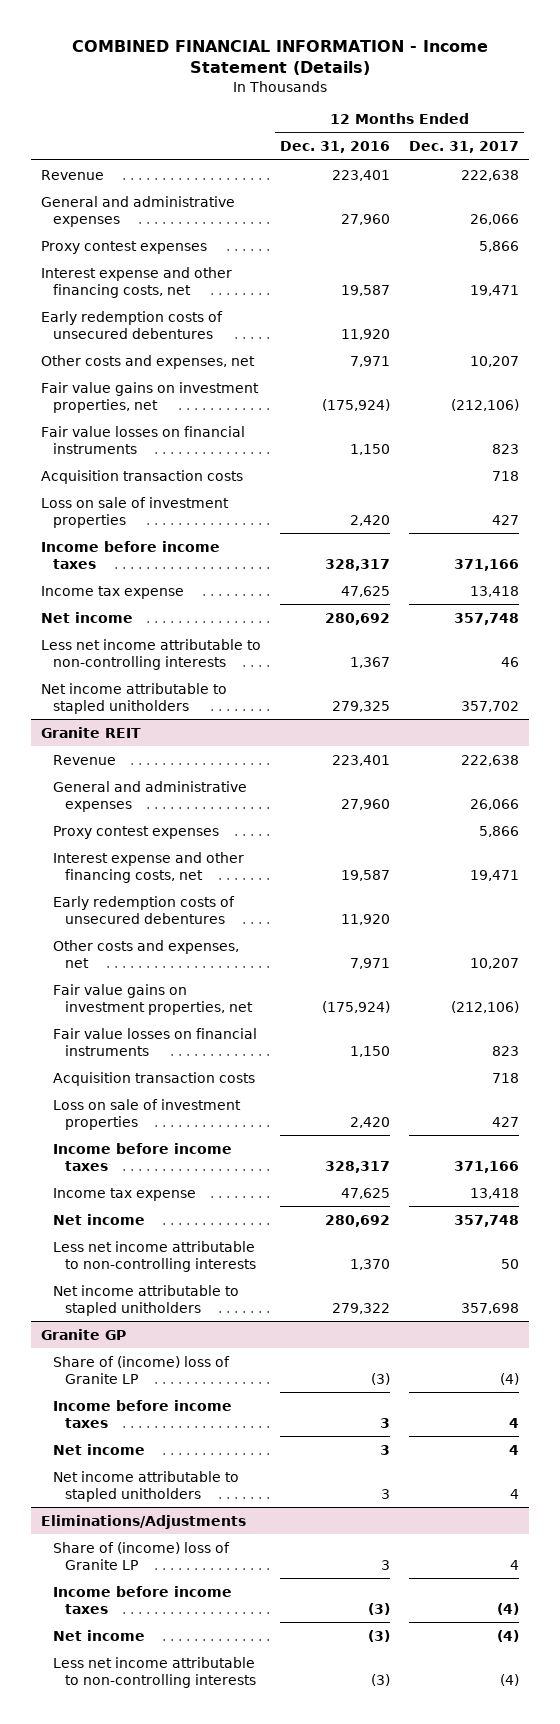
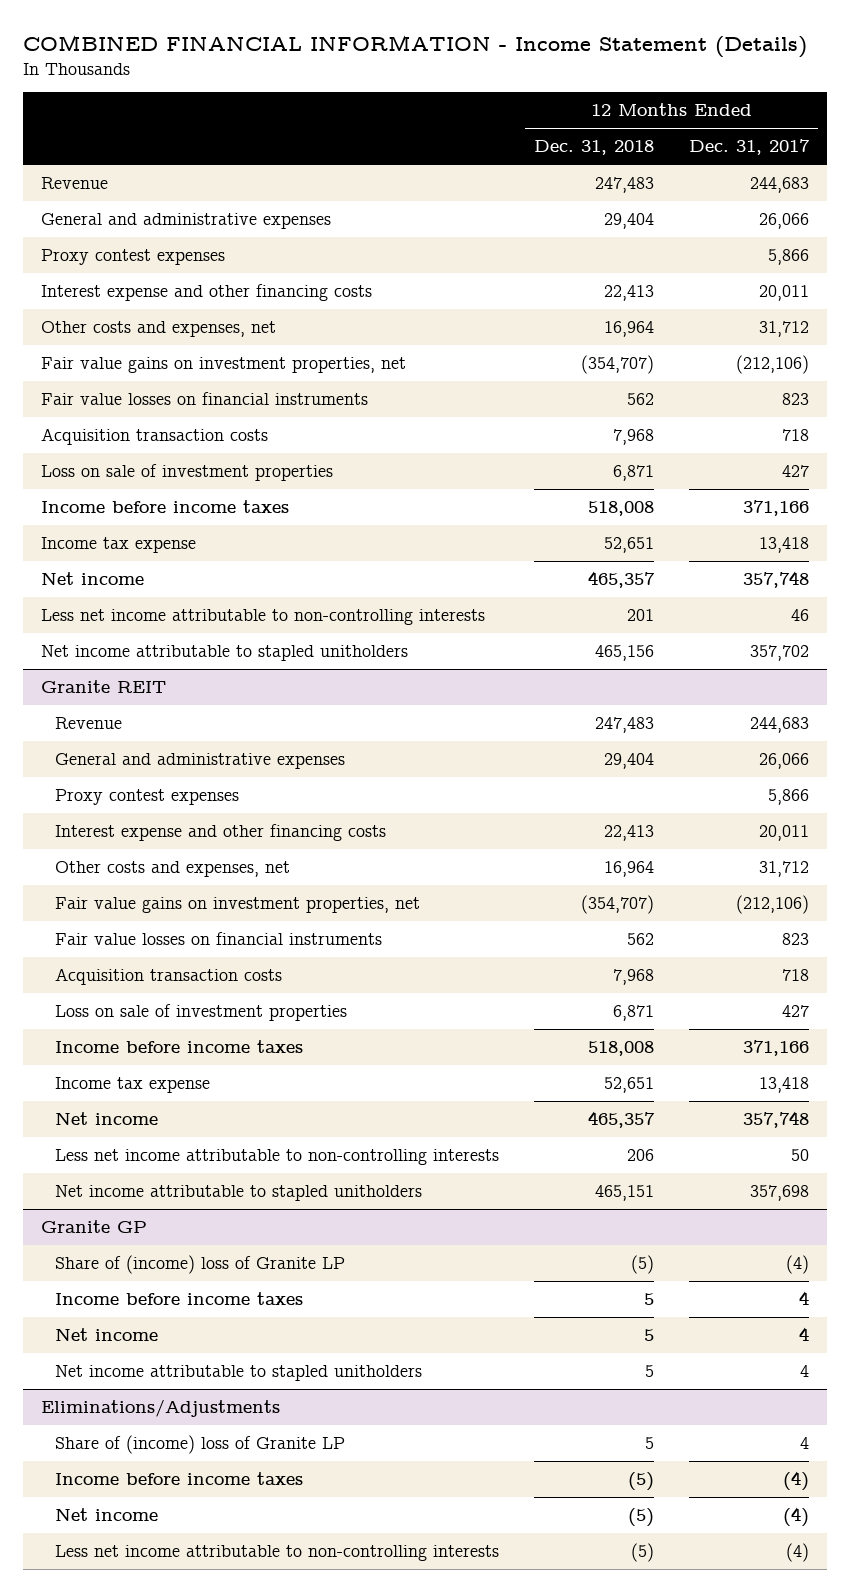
[280,140,391,153] Dec. 31, 2016 -> none
none -> [534,140,655,156] Dec. 31, 2018
[461,169,520,181] 222,638 -> [750,177,810,194] 244,683
[40,310,223,339] Early redemption costs of unsecured debentures -> none
[40,266,232,298] Interest expense and other financing costs, net -> [40,284,372,302] Interest expense and other financing costs
[470,284,520,296] 19,471 -> [759,285,810,302] 20,011
[470,355,520,367] 10,207 -> [759,321,810,338] 31,712
[461,754,520,766] 222,638 -> [750,717,810,734] 244,683
[53,895,236,924] Early redemption costs of unsecured debentures -> none
[53,851,245,883] Interest expense and other financing costs, net -> [55,824,387,842] Interest expense and other financing costs
[470,869,520,881] 19,471 -> [759,825,810,842] 20,011
[470,957,520,969] 10,207 -> [759,861,810,878] 31,712

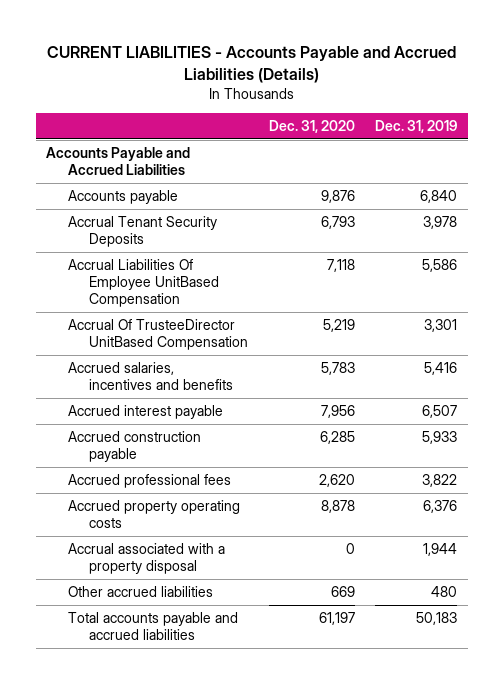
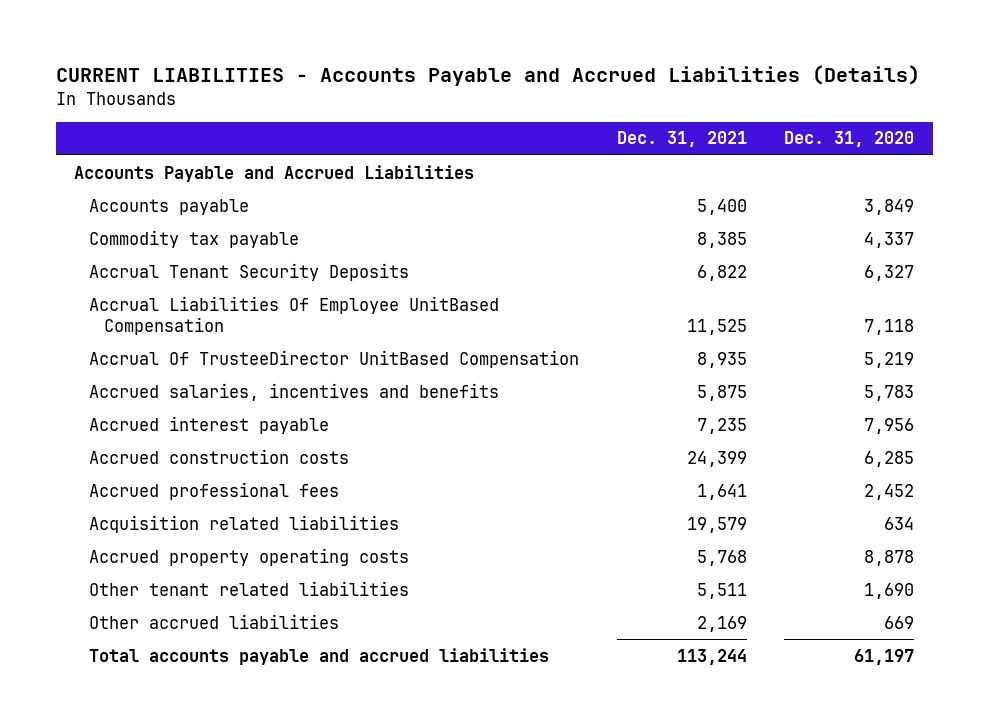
[375,119,458,133] Dec. 31, 2019 -> none
none -> [616,131,747,148] Dec. 31, 2021
[320,190,355,204] 9,876 -> [864,198,915,215] 3,849
none -> [89,229,300,248] Commodity tax payable
[320,216,355,230] 6,793 -> [864,264,915,281] 6,327
[67,431,201,463] Accrued construction payable -> [89,448,350,464] Accrued construction costs
[318,474,355,488] 2,620 -> [864,483,915,500] 2,452
none -> [89,514,400,533] Acquisition related liabilities
[67,543,225,575] Accrual associated with a property disposal -> none
none -> [89,580,410,596] Other tenant related liabilities

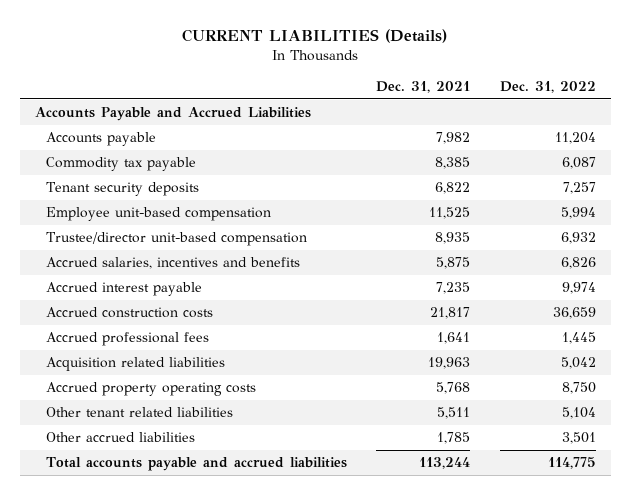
[55,64,920,86] CURRENT LIABILITIES - Accounts Payable and Accrued Liabilities (Details) -> [182,29,448,44] CURRENT LIABILITIES (Details)
[784,131,915,148] Dec. 31, 2020 -> none
none -> [499,81,596,94] Dec. 31, 2022
[696,198,747,215] 5,400 -> [436,132,471,145] 7,982
[89,262,410,281] Accrual Tenant Security Deposits -> [45,182,199,197] Tenant security deposits
[89,295,500,335] Accrual Liabilities Of Employee UnitBased Compensation -> [45,207,271,222] Employee unit-based compensation
[89,349,580,368] Accrual Of TrusteeDirector UnitBased Compensation -> [45,232,307,247] Trustee/director unit-based compensation
[686,450,747,467] 24,399 -> [430,307,471,320] 21,817
[686,516,747,533] 19,579 -> [428,357,471,370] 19,963
[696,615,747,632] 2,169 -> [437,432,471,445] 1,785

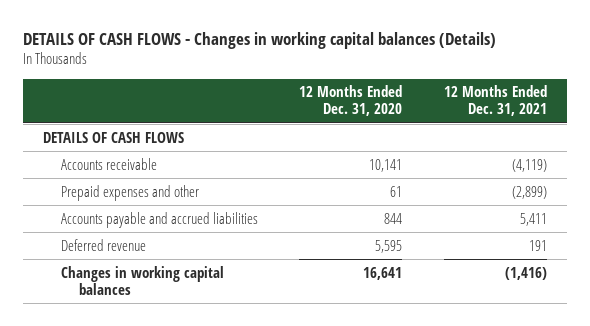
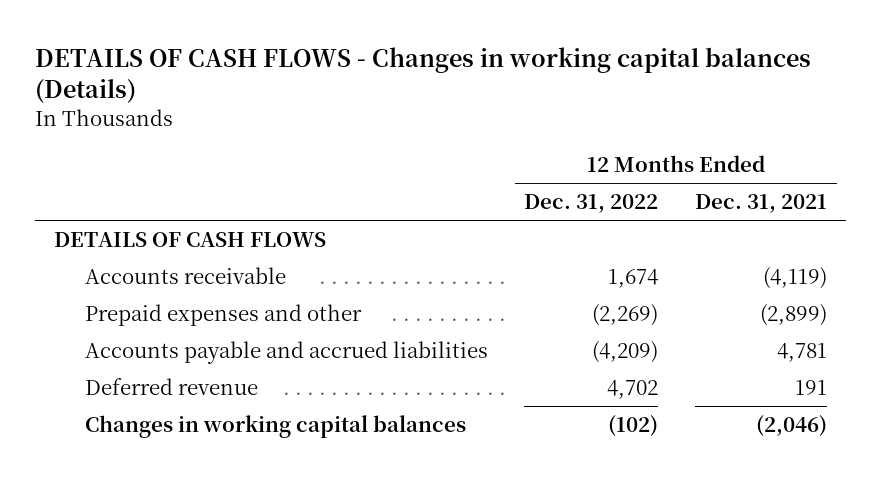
[299,85,403,117] 12 Months Ended Dec. 31, 2020 -> none
none -> [524,194,659,214] Dec. 31, 2022
[519,212,547,226] 5,411 -> [777,342,828,362] 4,781
[504,266,547,280] (1,416) -> [756,414,828,437] (2,046)

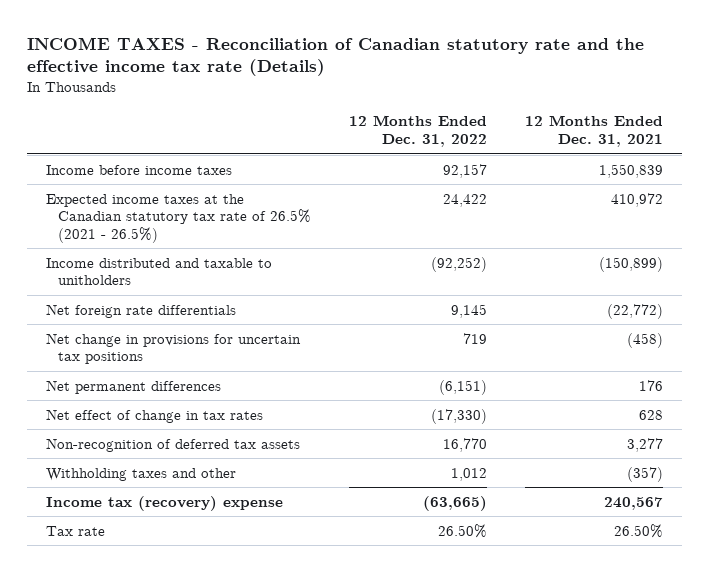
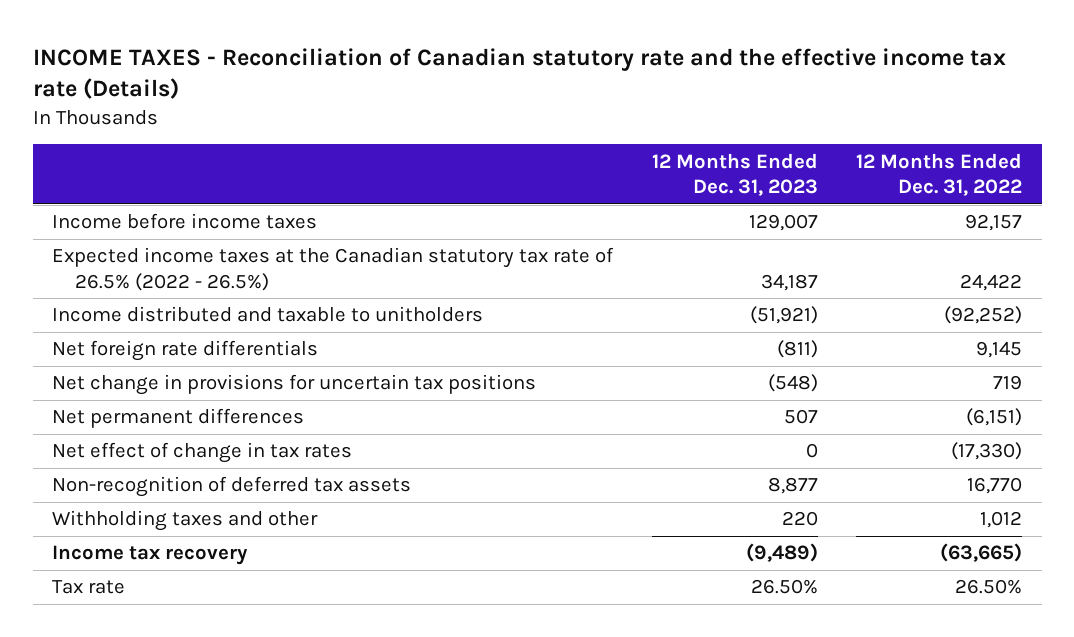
[524,115,663,148] 12 Months Ended Dec. 31, 2021 -> none
none -> [651,152,818,197] 12 Months Ended Dec. 31, 2023
[45,193,312,243] Expected income taxes at the Canadian statutory tax rate of 26.5% (2021 - 26.5%) -> [52,247,615,291] Expected income taxes at the Canadian statutory tax rate of 26.5% (2022 - 26.5%)
[45,495,283,511] Income tax (recovery) expense -> [52,545,249,566] Income tax recovery

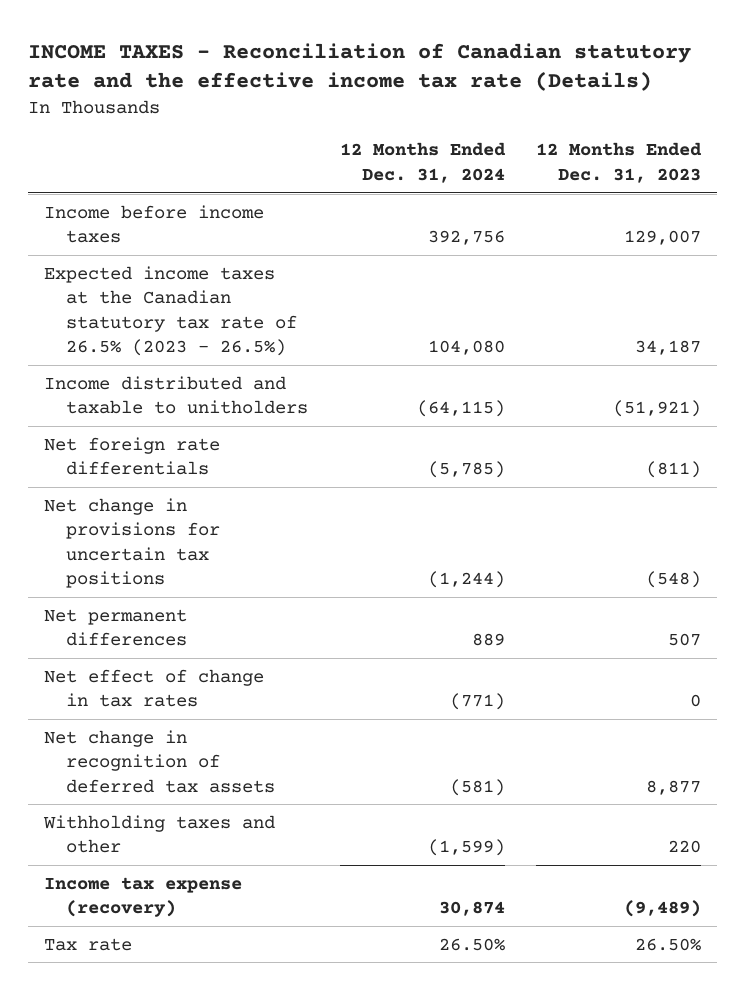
[856,152,1023,197] 12 Months Ended Dec. 31, 2022 -> none
none -> [339,142,506,183] 12 Months Ended Dec. 31, 2024
[52,247,615,291] Expected income taxes at the Canadian statutory tax rate of 26.5% (2022 - 26.5%) -> [43,265,298,357] Expected income taxes at the Canadian statutory tax rate of 26.5% (2023 - 26.5%)
[52,476,412,498] Non-recognition of deferred tax assets -> [43,729,276,793] Net change in recognition of deferred tax assets
[52,545,249,566] Income tax recovery -> [43,876,242,918] Income tax expense (recovery)

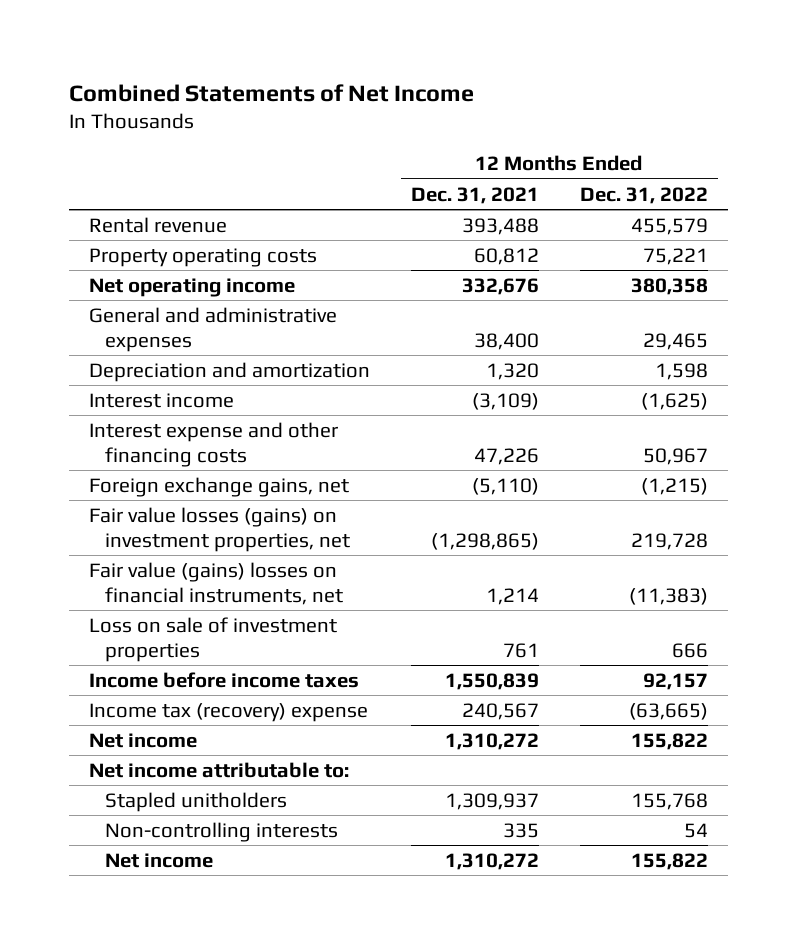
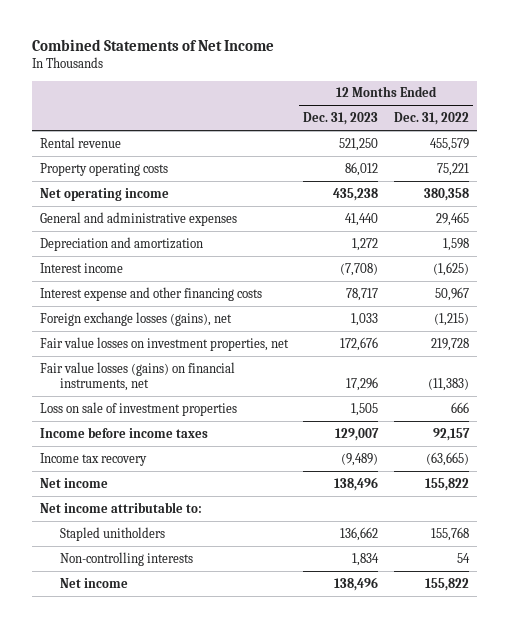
[410,186,539,204] Dec. 31, 2021 -> none
none -> [303,112,379,126] Dec. 31, 2023
[89,476,350,497] Foreign exchange gains, net -> [39,311,232,326] Foreign exchange losses (gains), net
[89,506,350,552] Fair value losses (gains) on investment properties, net -> [39,336,289,351] Fair value losses on investment properties, net
[89,561,343,605] Fair value (gains) losses on financial instruments, net -> [39,361,235,391] Fair value losses (gains) on financial instruments, net
[89,702,369,722] Income tax (recovery) expense -> [39,452,147,466] Income tax recovery

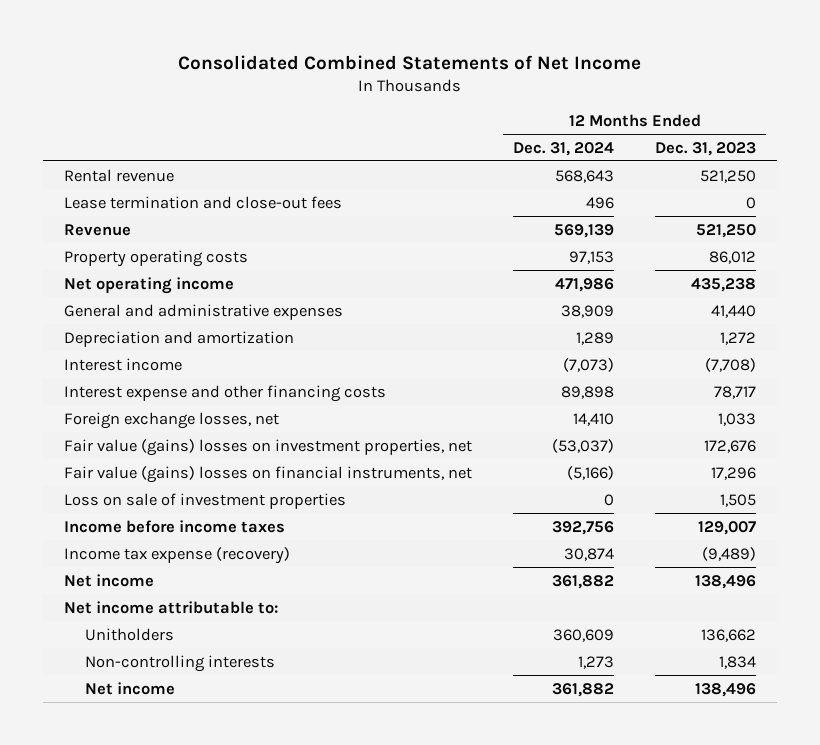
[32,39,275,52] Combined Statements of Net Income -> [177,54,641,70] Consolidated Combined Statements of Net Income
[393,112,469,126] Dec. 31, 2022 -> none
none -> [512,141,614,156] Dec. 31, 2024
none -> [63,195,342,209] Lease termination and close-out fees
none -> [63,223,131,236] Revenue
[39,311,232,326] Foreign exchange losses (gains), net -> [63,411,279,429] Foreign exchange losses, net
[39,336,289,351] Fair value losses on investment properties, net -> [63,438,472,456] Fair value (gains) losses on investment properties, net
[39,361,235,391] Fair value losses (gains) on financial instruments, net -> [63,465,472,483] Fair value (gains) losses on financial instruments, net
[39,452,147,466] Income tax recovery -> [63,546,290,564] Income tax expense (recovery)
[59,526,165,541] Stapled unitholders -> [84,627,174,641] Unitholders

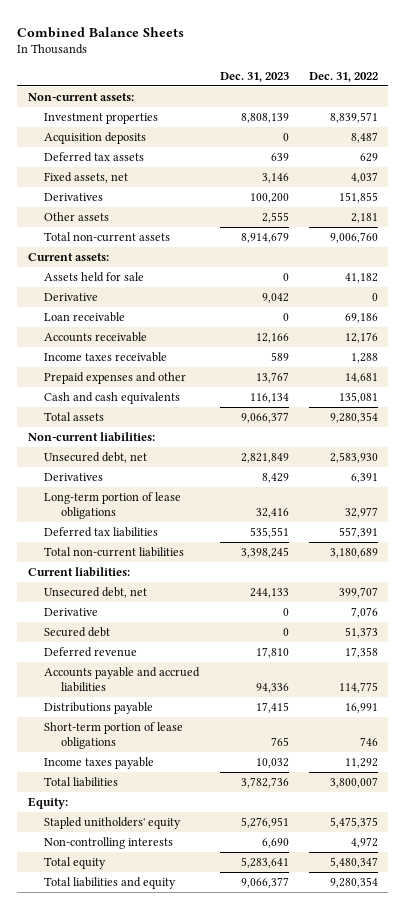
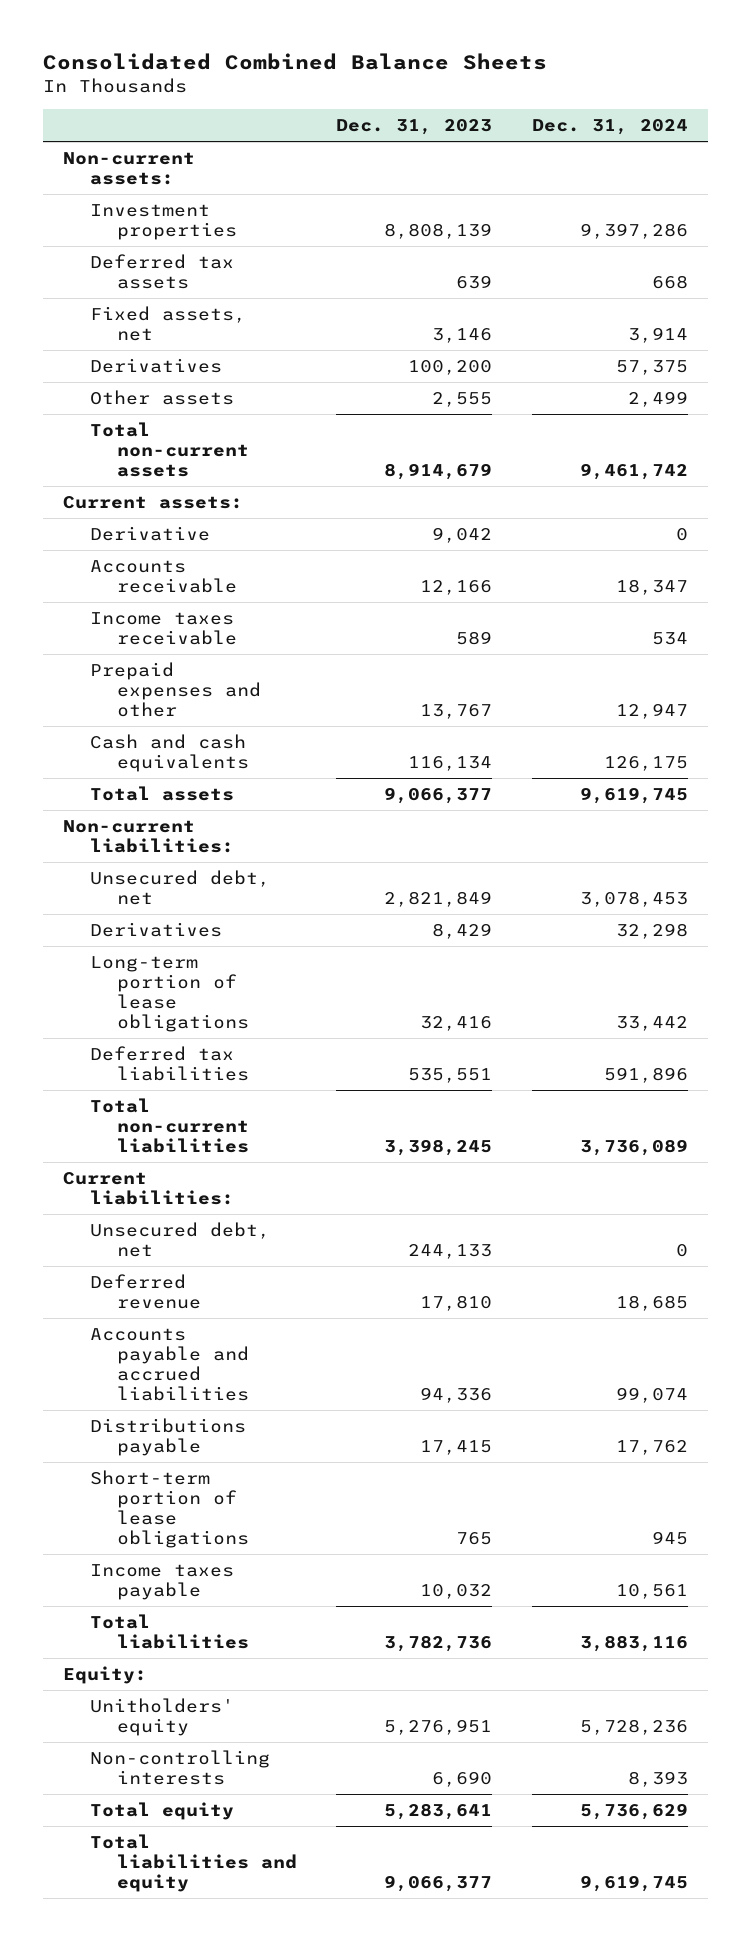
[17,26,185,38] Combined Balance Sheets -> [42,53,547,71] Consolidated Combined Balance Sheets
[308,71,378,82] Dec. 31, 2022 -> none
none -> [531,119,688,136] Dec. 31, 2024
[44,132,147,145] Acquisition deposits -> none
[44,272,145,283] Assets held for sale -> none
[44,312,126,323] Loan receivable -> none
[44,608,99,617] Derivative -> none
[44,627,111,638] Secured debt -> none
[44,817,182,830] Stapled unitholders' equity -> [89,1698,234,1737] Unitholders' equity

